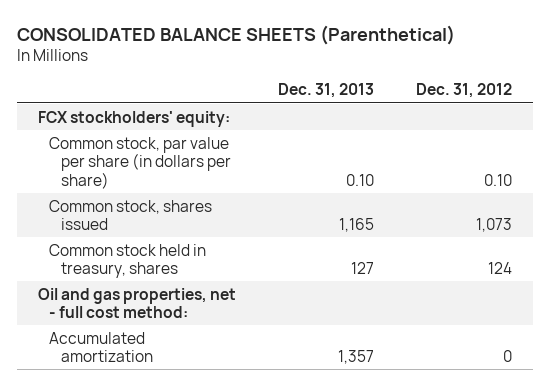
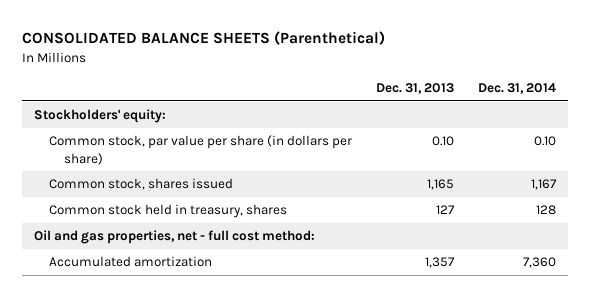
[415,83,512,99] Dec. 31, 2012 -> none
none -> [477,83,556,95] Dec. 31, 2014
[37,110,230,127] FCX stockholders' equity: -> [34,109,167,124] Stockholders' equity:

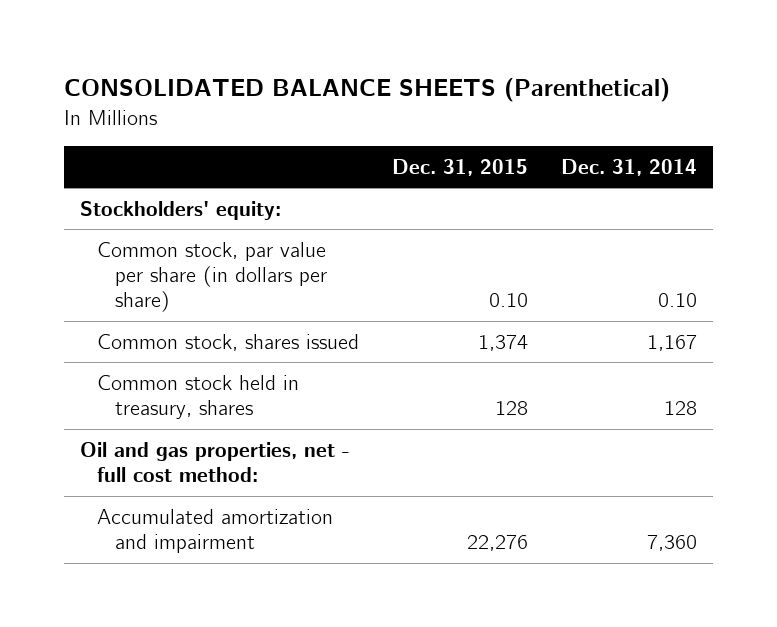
[375,83,454,95] Dec. 31, 2013 -> none
none -> [392,158,529,176] Dec. 31, 2015
[49,256,213,268] Accumulated amortization -> [97,508,334,554] Accumulated amortization and impairment

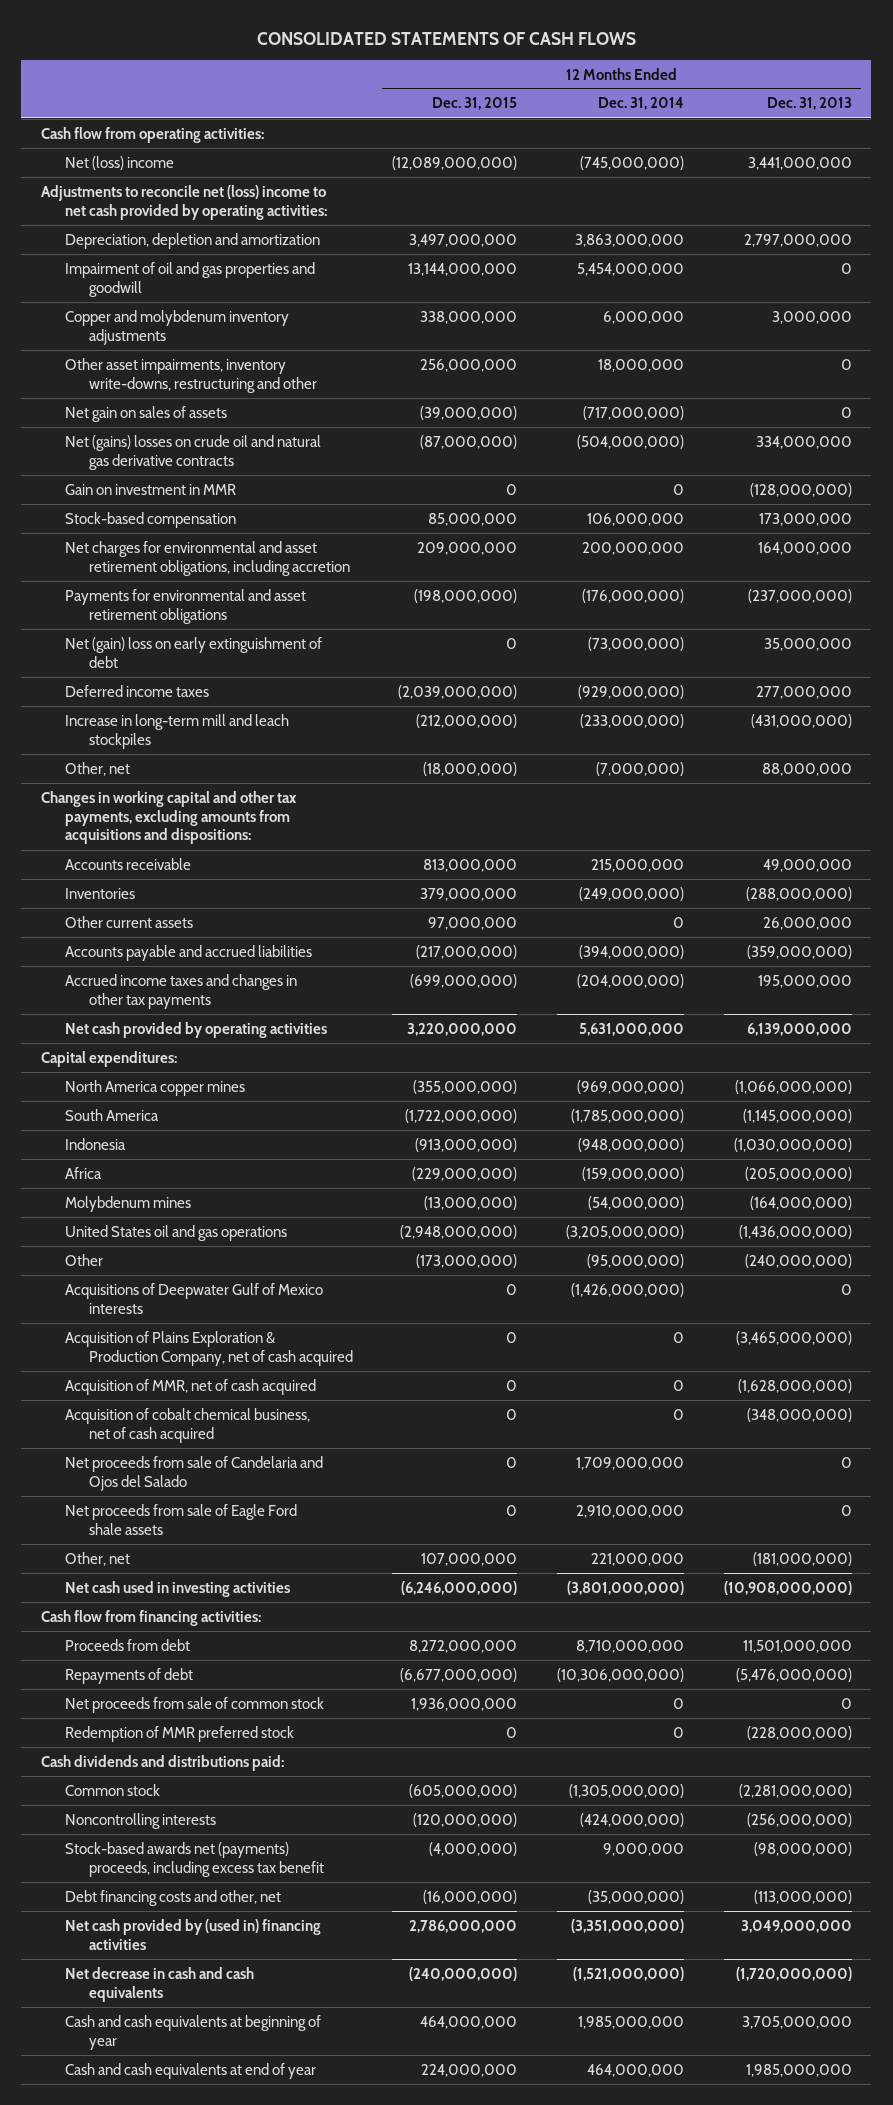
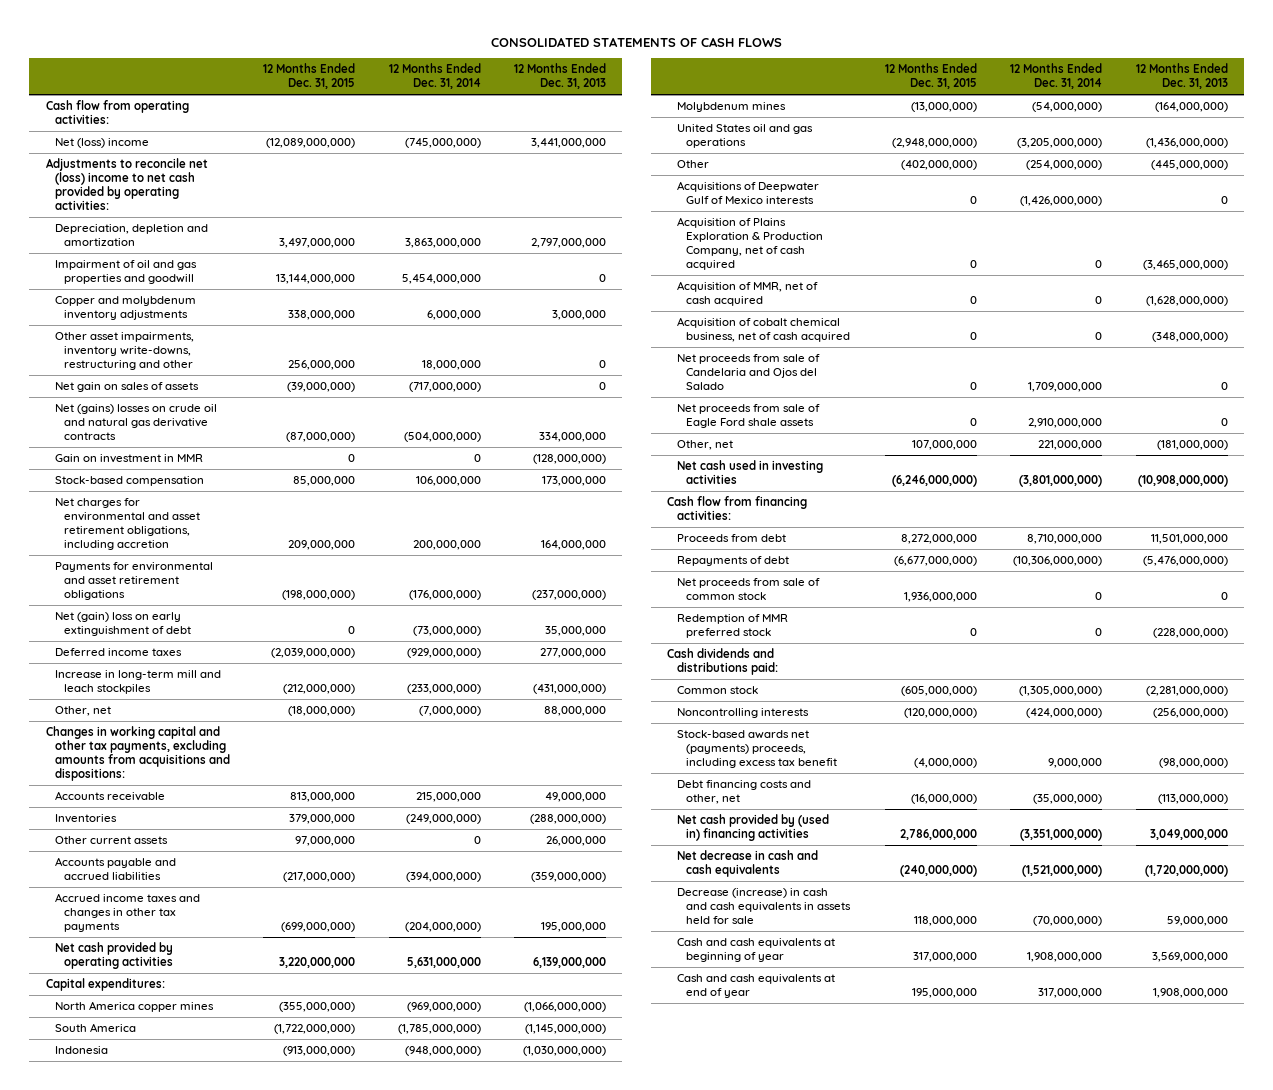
[64,1166,102,1179] Africa -> none
[416,1253,518,1268] (173,000,000) -> [901,160,978,171] (402,000,000)
[586,1253,684,1268] (95,000,000) -> [1026,160,1103,171] (254,000,000)
[744,1253,852,1268] (240,000,000) -> [1150,160,1228,171] (445,000,000)
none -> [676,888,852,925] Decrease (increase) in cash and cash equivalents in assets held for sale
[420,2015,518,2029] 464,000,000 -> [913,952,978,963] 317,000,000
[577,2015,684,2029] 1,985,000,000 -> [1027,952,1103,963] 1,908,000,000
[741,2015,852,2029] 3,705,000,000 -> [1151,952,1228,963] 3,569,000,000
[421,2063,518,2077] 224,000,000 -> [912,988,978,999] 195,000,000
[586,2063,684,2077] 464,000,000 -> [1038,988,1103,999] 317,000,000
[745,2063,852,2077] 1,985,000,000 -> [1152,988,1228,999] 1,908,000,000

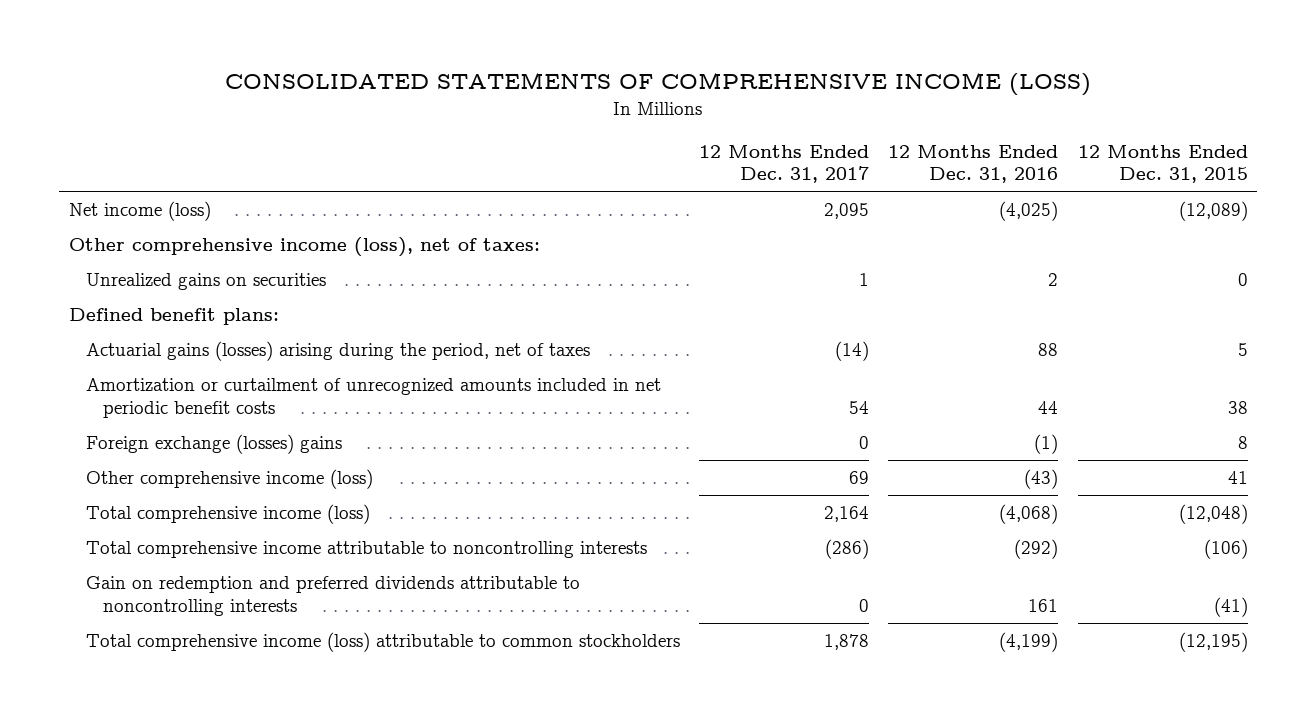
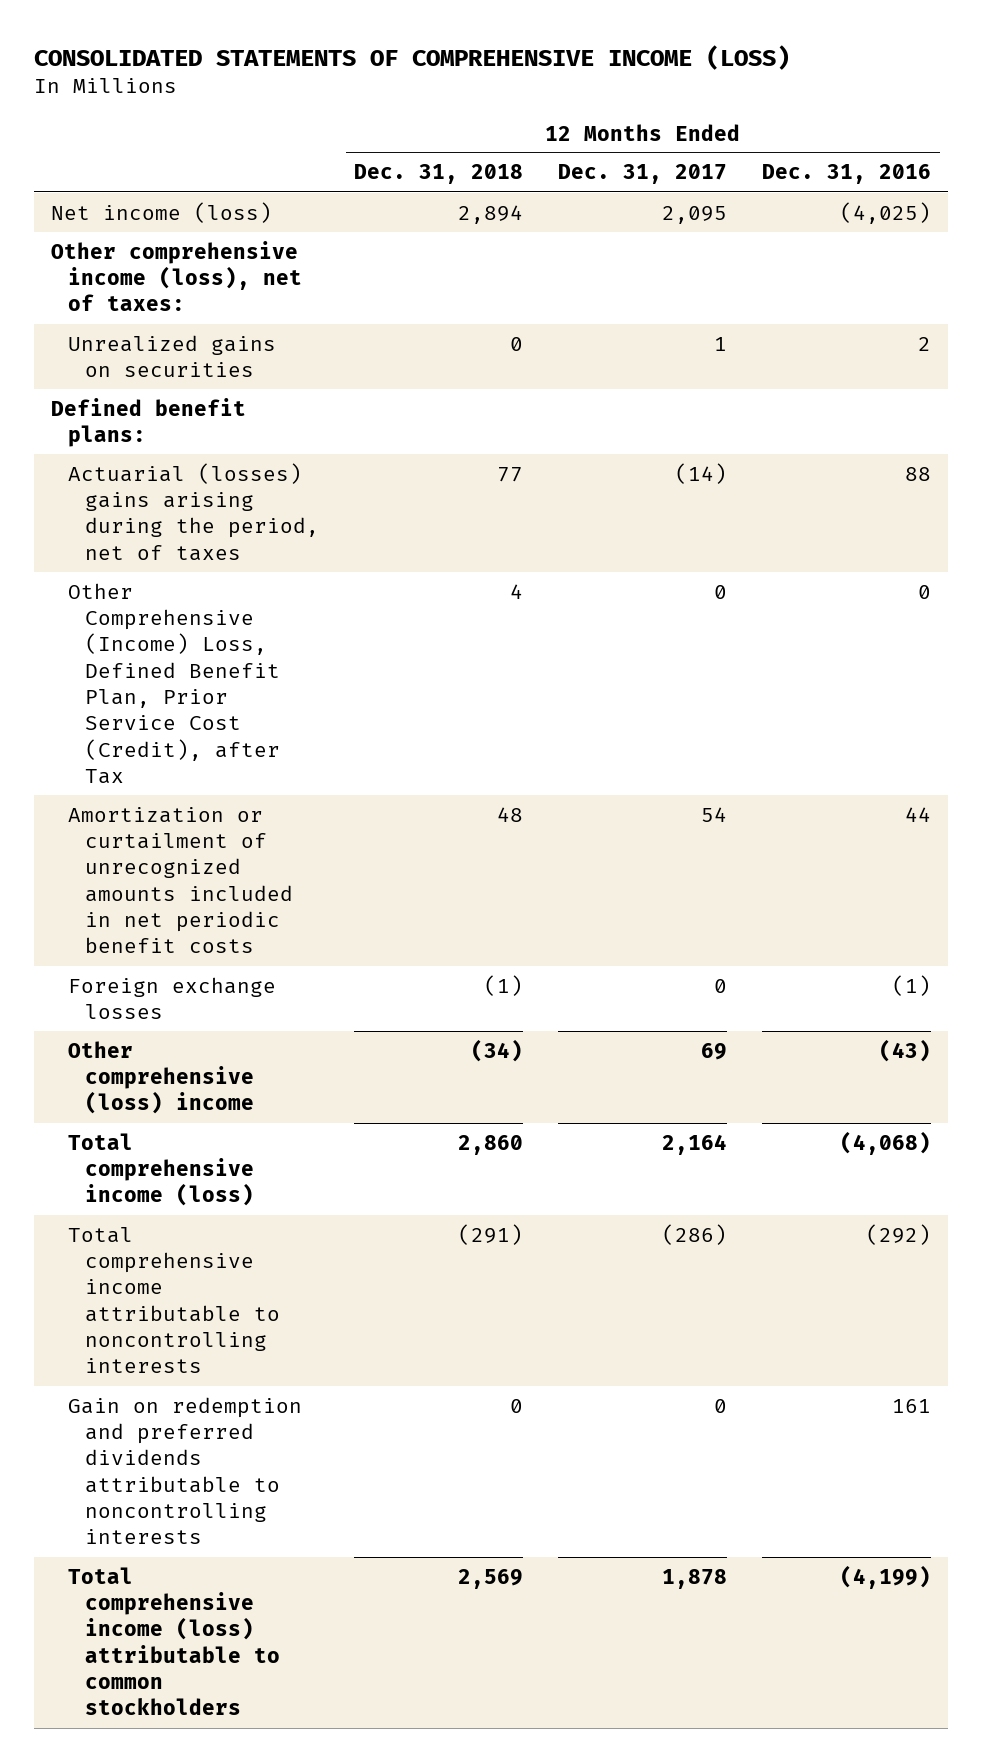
[1077,144,1248,184] 12 Months Ended Dec. 31, 2015 -> none
none -> [354,164,524,185] Dec. 31, 2018
[85,341,590,362] Actuarial gains (losses) arising during the period, net of taxes -> [68,462,320,561] Actuarial (losses) gains arising during the period, net of taxes
none -> [68,582,281,785] Other Comprehensive (Income) Loss, Defined Benefit Plan, Prior Service Cost (Credit), after Tax
[85,434,342,455] Foreign exchange (losses) gains -> [68,976,277,1019] Foreign exchange losses
[85,469,373,490] Other comprehensive income (loss) -> [68,1040,255,1115] Other comprehensive (loss) income

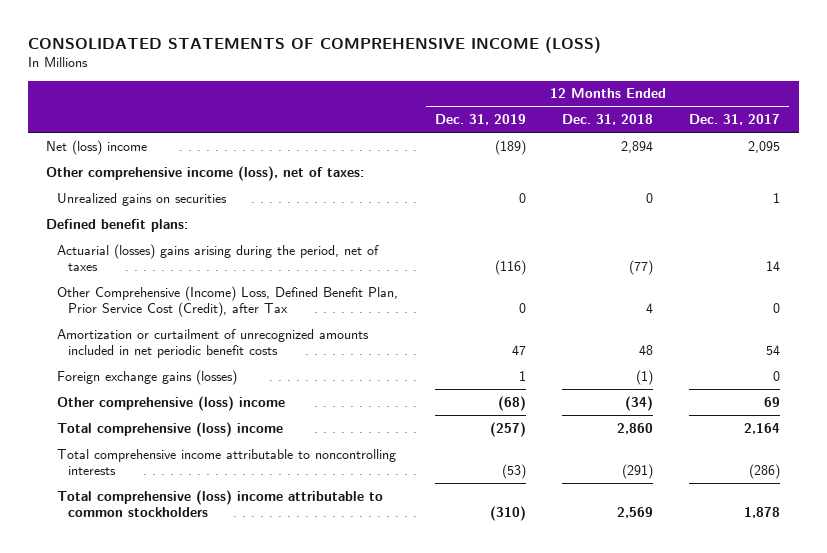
[761,164,931,185] Dec. 31, 2016 -> none
none -> [434,113,526,125] Dec. 31, 2019
[51,201,273,223] Net income (loss) -> [46,139,148,155] Net (loss) income
[497,466,524,482] 77 -> [629,259,654,275] (77)
[675,462,728,484] (14) -> [766,260,781,271] 14
[68,976,277,1019] Foreign exchange losses -> [57,369,238,385] Foreign exchange gains (losses)
[68,1132,255,1207] Total comprehensive income (loss) -> [57,421,284,437] Total comprehensive (loss) income
[68,1396,303,1545] Gain on redemption and preferred dividends attributable to noncontrolling interests -> none
[68,1566,281,1716] Total comprehensive income (loss) attributable to common stockholders -> [57,489,384,517] Total comprehensive (loss) income attributable to common stockholders

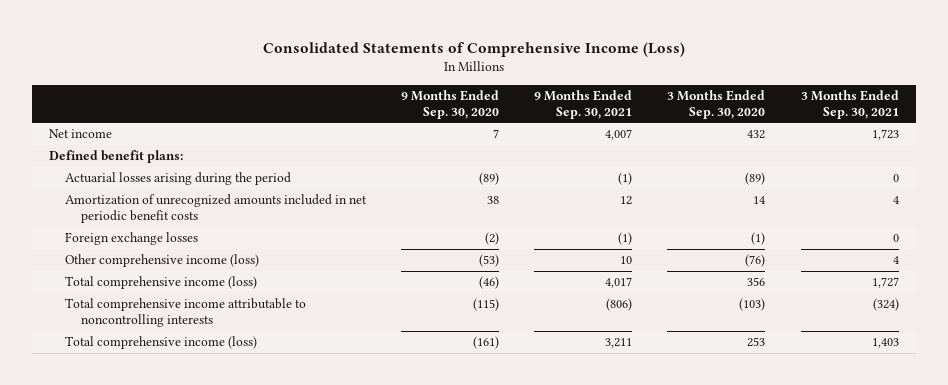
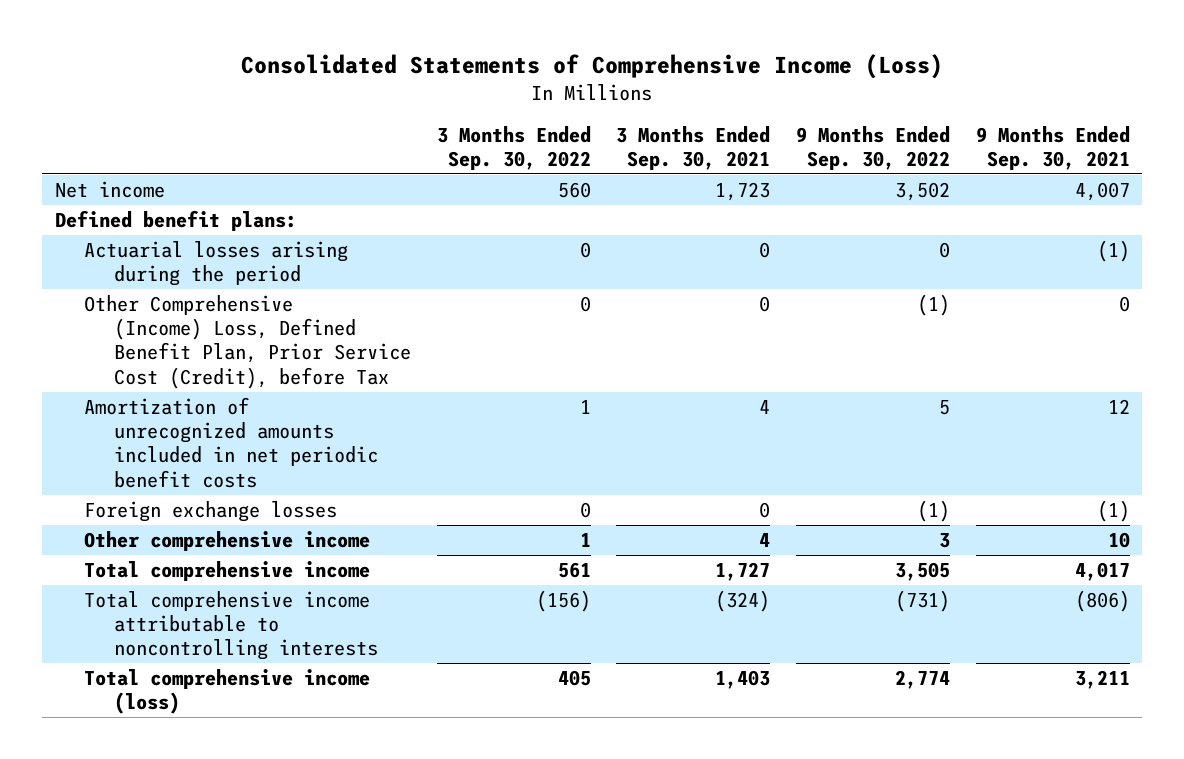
[401,90,500,119] 9 Months Ended Sep. 30, 2020 -> none
[667,90,766,119] 3 Months Ended Sep. 30, 2020 -> none
none -> [436,125,591,170] 3 Months Ended Sep. 30, 2022
none -> [795,125,950,170] 9 Months Ended Sep. 30, 2022
none -> [84,294,411,389] Other Comprehensive (Income) Loss, Defined Benefit Plan, Prior Service Cost (Credit), before Tax
[65,254,260,268] Other comprehensive income (loss) -> [84,530,371,551] Other comprehensive income
[65,276,258,290] Total comprehensive income (loss) -> [84,560,371,581] Total comprehensive income

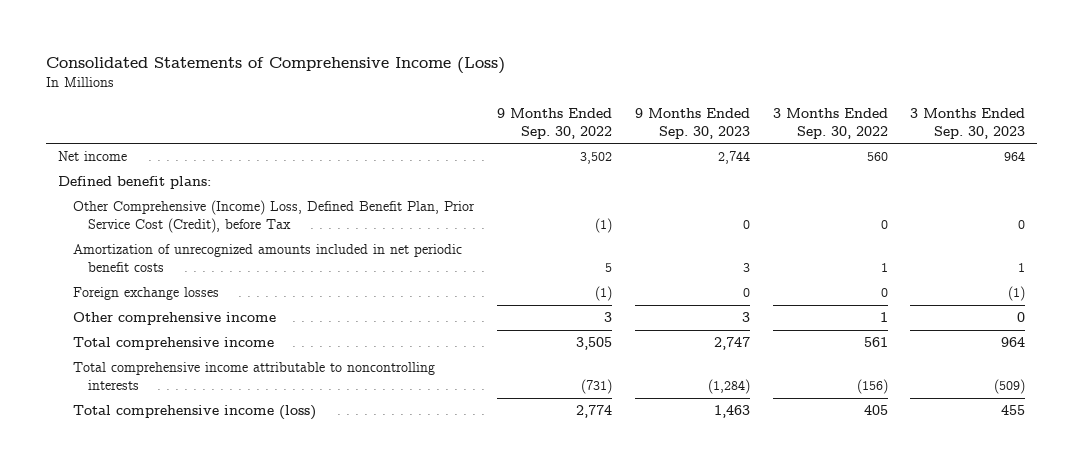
[616,125,771,170] 3 Months Ended Sep. 30, 2021 -> none
[975,125,1130,170] 9 Months Ended Sep. 30, 2021 -> none
none -> [634,107,750,139] 9 Months Ended Sep. 30, 2023
none -> [910,107,1026,139] 3 Months Ended Sep. 30, 2023
[84,240,349,287] Actuarial losses arising during the period -> none

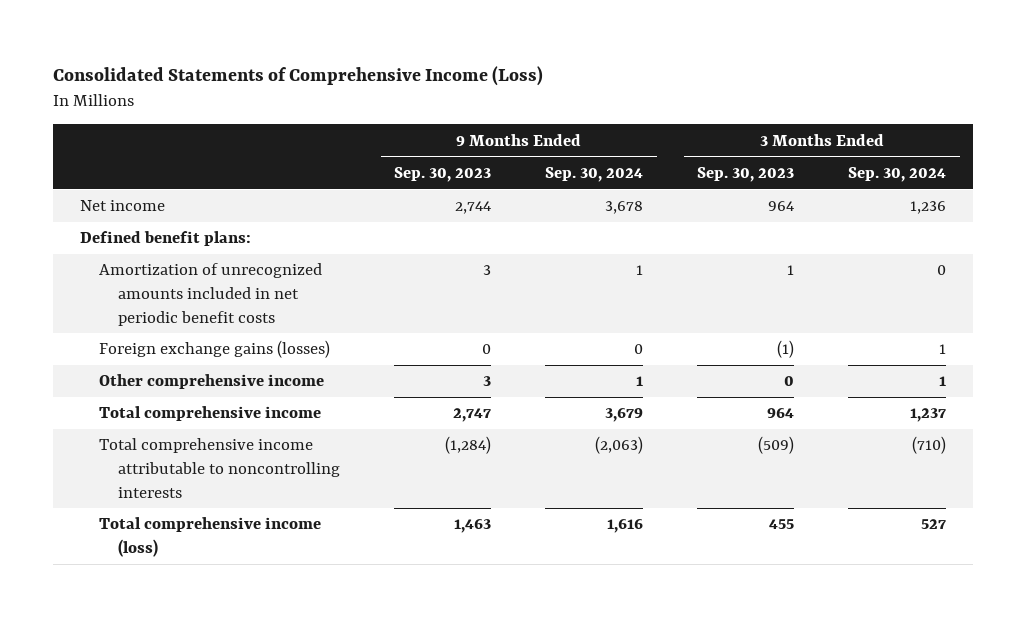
[496,107,612,139] 9 Months Ended Sep. 30, 2022 -> none
[772,107,888,139] 3 Months Ended Sep. 30, 2022 -> none
none -> [545,166,644,182] Sep. 30, 2024
none -> [848,166,947,182] Sep. 30, 2024
[72,200,475,234] Other Comprehensive (Income) Loss, Defined Benefit Plan, Prior Service Cost (Credit), before Tax -> none
[72,287,219,301] Foreign exchange losses -> [99,340,331,359] Foreign exchange gains (losses)

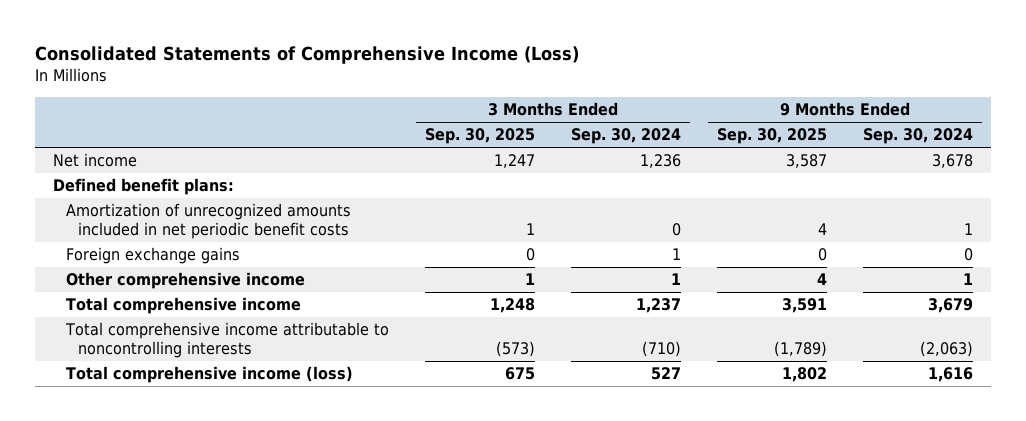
[394,166,492,182] Sep. 30, 2023 -> none
[697,166,795,182] Sep. 30, 2023 -> none
none -> [424,128,535,145] Sep. 30, 2025
none -> [716,128,827,145] Sep. 30, 2025
[99,340,331,359] Foreign exchange gains (losses) -> [65,247,240,265] Foreign exchange gains

